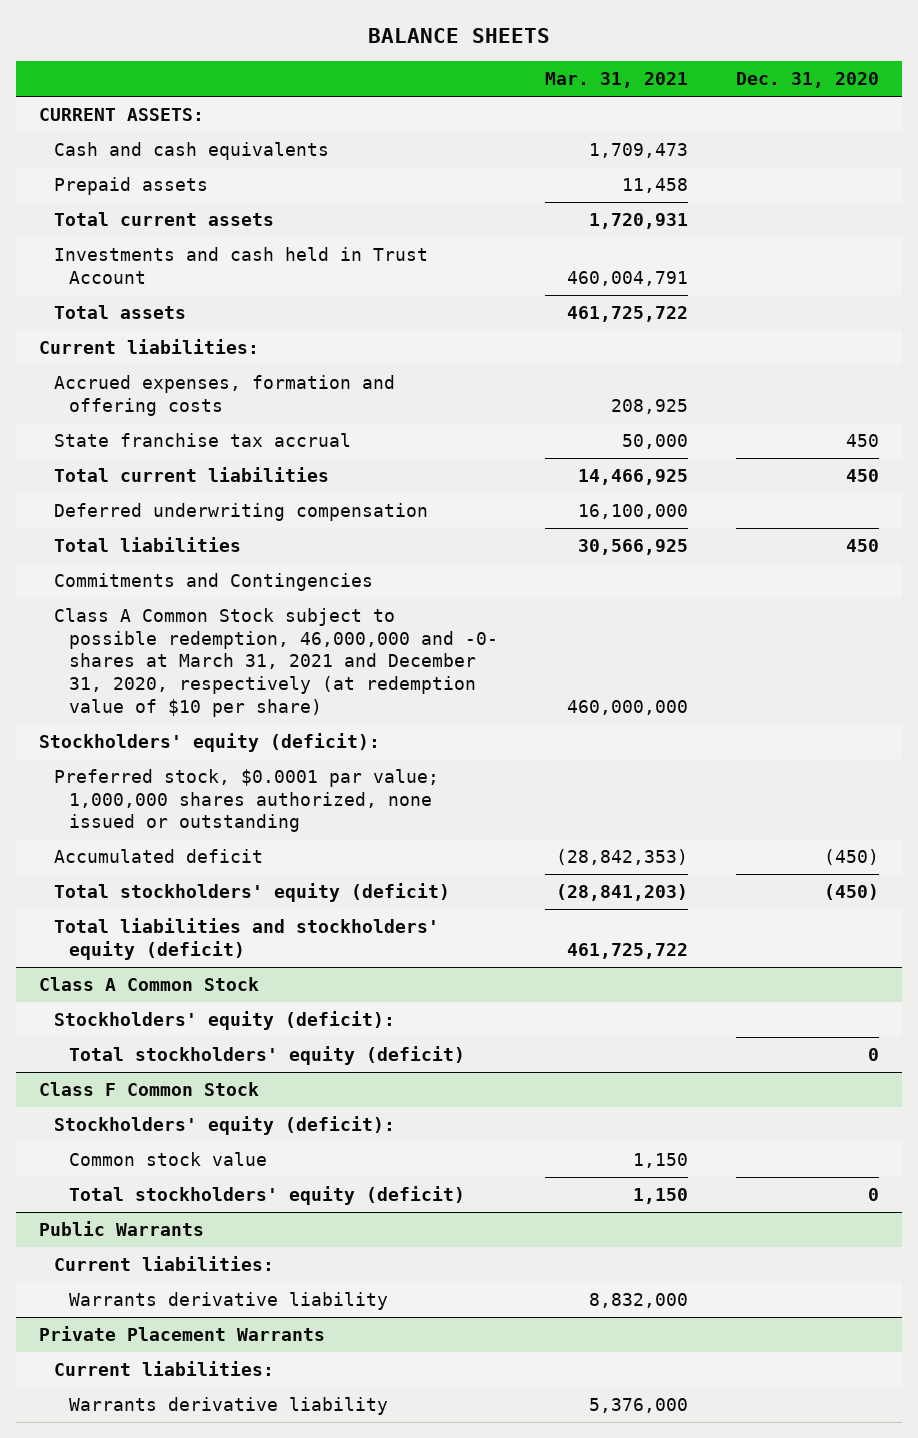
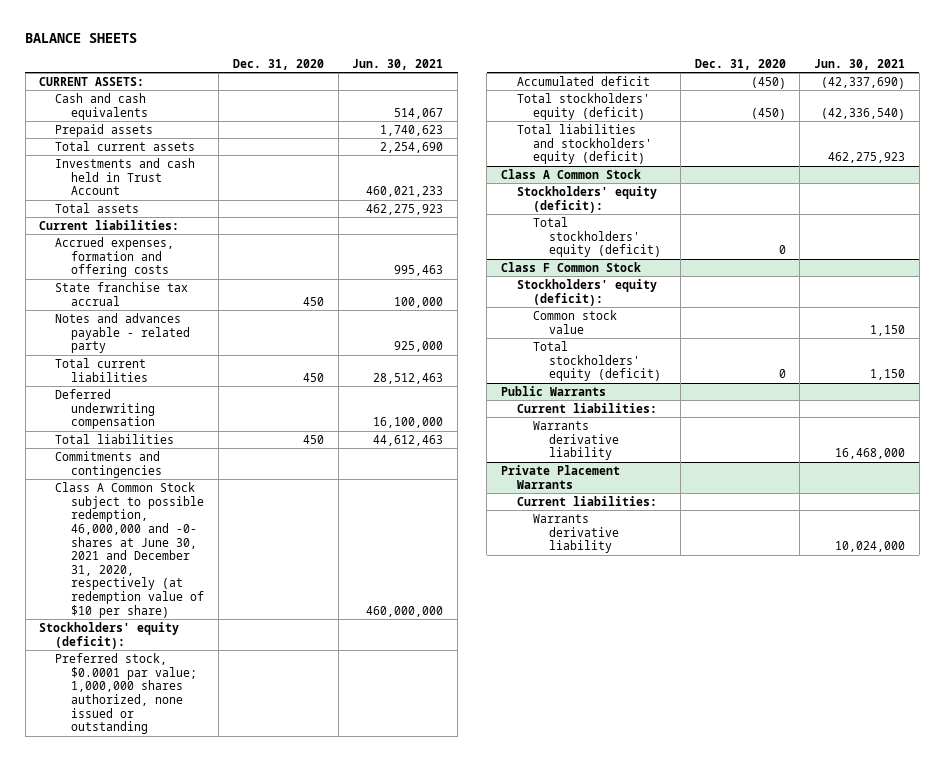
[545,72,689,89] Mar. 31, 2021 -> none
none -> [352,58,444,70] Jun. 30, 2021
none -> [55,312,191,354] Notes and advances payable - related party
[54,573,374,592] Commitments and Contingencies -> [55,450,163,478] Commitments and contingencies
[54,608,499,717] Class A Common Stock subject to possible redemption, 46,000,000 and -0- shares at March 31, 2021 and December 31, 2020, respectively (at redemption value of $10 per share) -> [55,481,205,618] Class A Common Stock subject to possible redemption, 46,000,000 and -0- shares at June 30, 2021 and December 31, 2020, respectively (at redemption value of $10 per share)

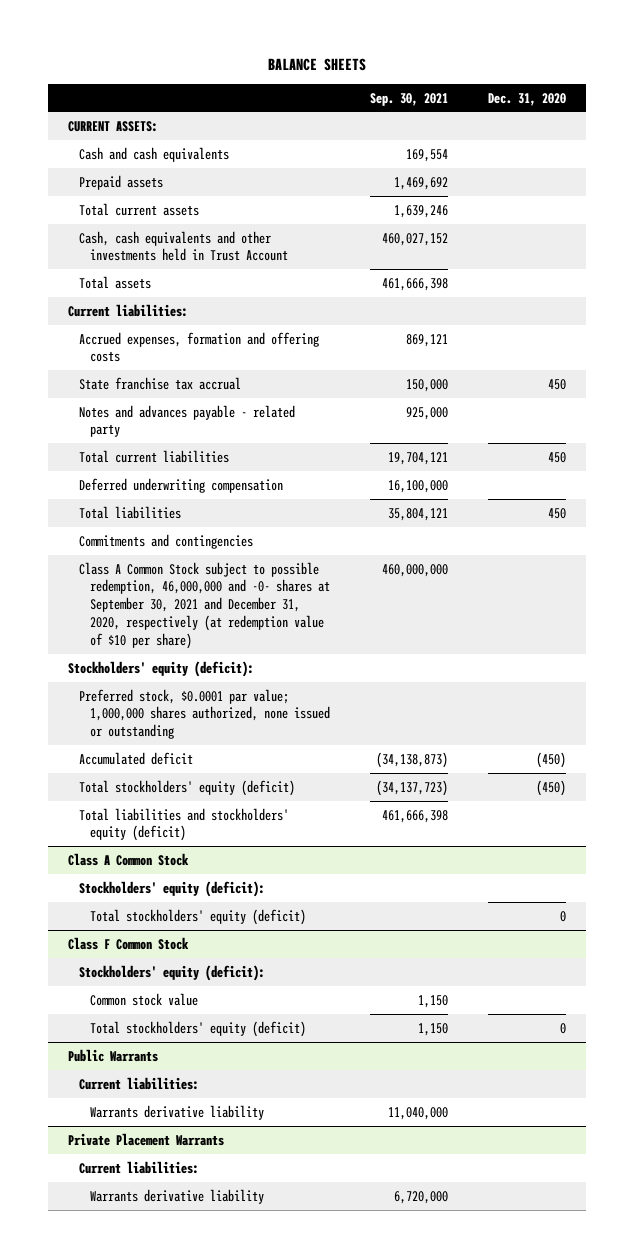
[352,58,444,70] Jun. 30, 2021 -> none
none -> [370,92,449,106] Sep. 30, 2021
[55,157,196,196] Investments and cash held in Trust Account -> [79,230,288,262] Cash, cash equivalents and other investments held in Trust Account
[55,481,205,618] Class A Common Stock subject to possible redemption, 46,000,000 and -0- shares at June 30, 2021 and December 31, 2020, respectively (at redemption value of $10 per share) -> [79,561,330,649] Class A Common Stock subject to possible redemption, 46,000,000 and -0- shares at September 30, 2021 and December 31, 2020, respectively (at redemption value of $10 per share)

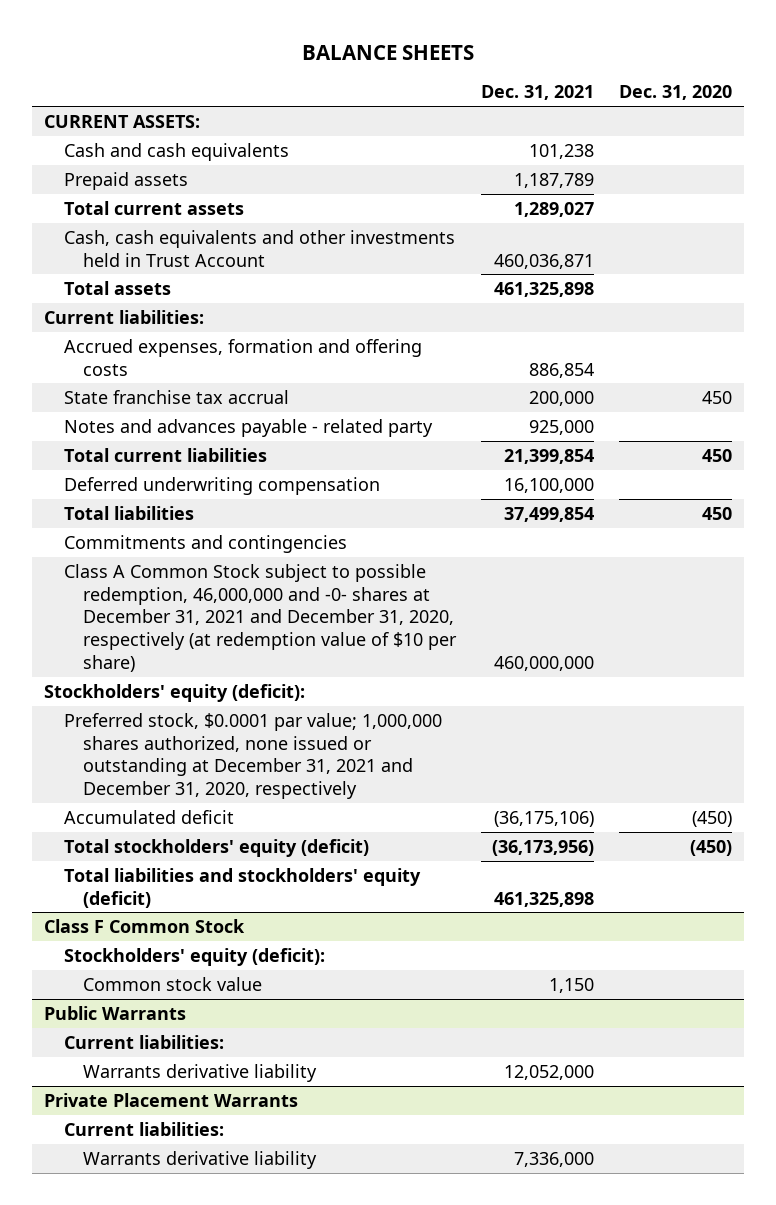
[370,92,449,106] Sep. 30, 2021 -> none
none -> [480,85,594,101] Dec. 31, 2021
[79,561,330,649] Class A Common Stock subject to possible redemption, 46,000,000 and -0- shares at September 30, 2021 and December 31, 2020, respectively (at redemption value of $10 per share) -> [63,563,458,672] Class A Common Stock subject to possible redemption, 46,000,000 and -0- shares at December 31, 2021 and December 31, 2020, respectively (at redemption value of $10 per share)
[79,688,330,740] Preferred stock, $0.0001 par value; 1,000,000 shares authorized, none issued or outstanding -> [63,712,442,800] Preferred stock, $0.0001 par value; 1,000,000 shares authorized, none issued or outstanding at December 31, 2021 and December 31, 2020, respectively
[68,852,190,866] Class A Common Stock -> none
[79,880,266,897] Stockholders' equity (deficit): -> none
[89,908,306,925] Total stockholders' equity (deficit) -> none
[89,1020,306,1037] Total stockholders' equity (deficit) -> none

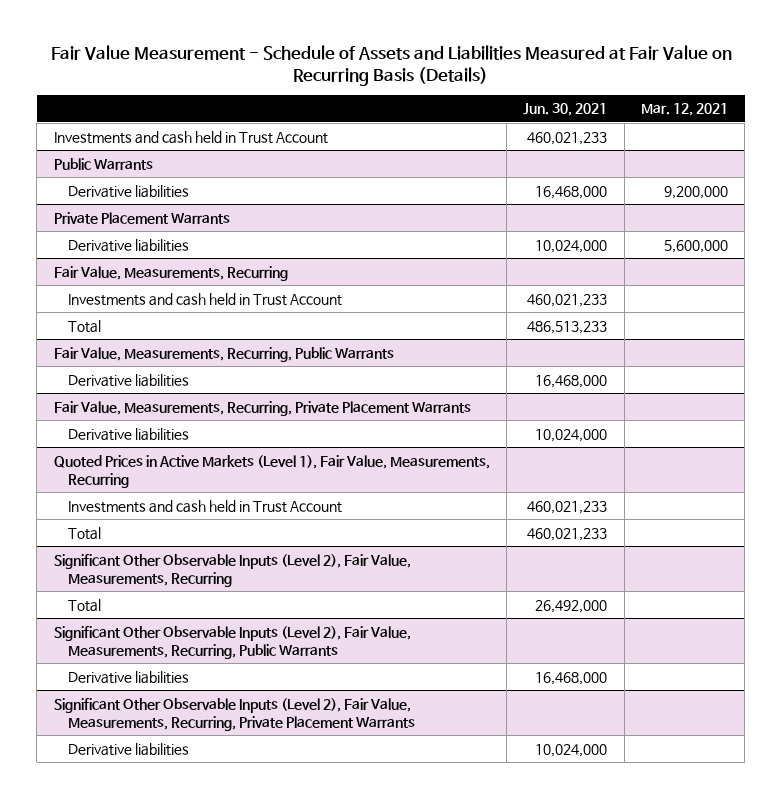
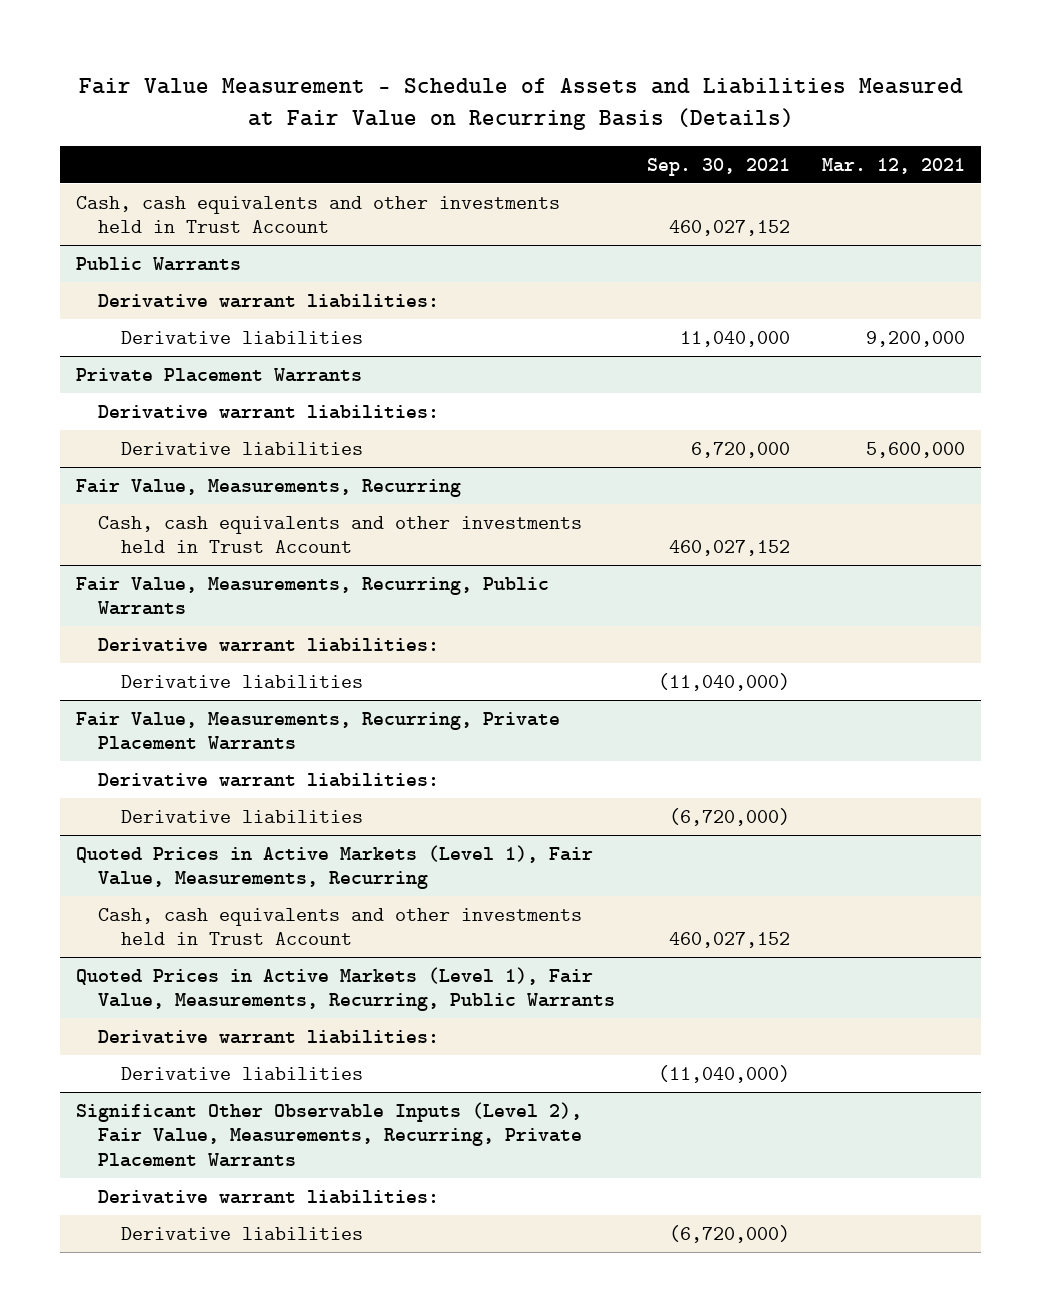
[523,103,608,117] Jun. 30, 2021 -> none
none -> [647,157,791,176] Sep. 30, 2021
[53,130,328,144] Investments and cash held in Trust Account -> [76,195,561,234] Cash, cash equivalents and other investments held in Trust Account
none -> [98,293,440,308] Derivative warrant liabilities:
none -> [98,404,440,419] Derivative warrant liabilities:
[68,319,102,333] Total -> none
[68,292,343,306] Investments and cash held in Trust Account -> [98,515,583,554] Cash, cash equivalents and other investments held in Trust Account
none -> [98,637,440,652] Derivative warrant liabilities:
none -> [98,772,440,787] Derivative warrant liabilities:
[68,526,102,540] Total -> none
[53,553,411,588] Significant Other Observable Inputs (Level 2), Fair Value, Measurements, Recurring -> none
[68,598,102,612] Total -> none
[53,625,411,660] Significant Other Observable Inputs (Level 2), Fair Value, Measurements, Recurring, Public Warrants -> none
[68,670,190,684] Derivative liabilities -> none
[68,499,343,513] Investments and cash held in Trust Account -> [98,907,583,946] Cash, cash equivalents and other investments held in Trust Account
none -> [76,966,616,1012] Quoted Prices in Active Markets (Level 1), Fair Value, Measurements, Recurring, Public Warrants
none -> [98,1029,440,1044] Derivative warrant liabilities:
none -> [120,1066,363,1080] Derivative liabilities
none -> [98,1189,440,1204] Derivative warrant liabilities:

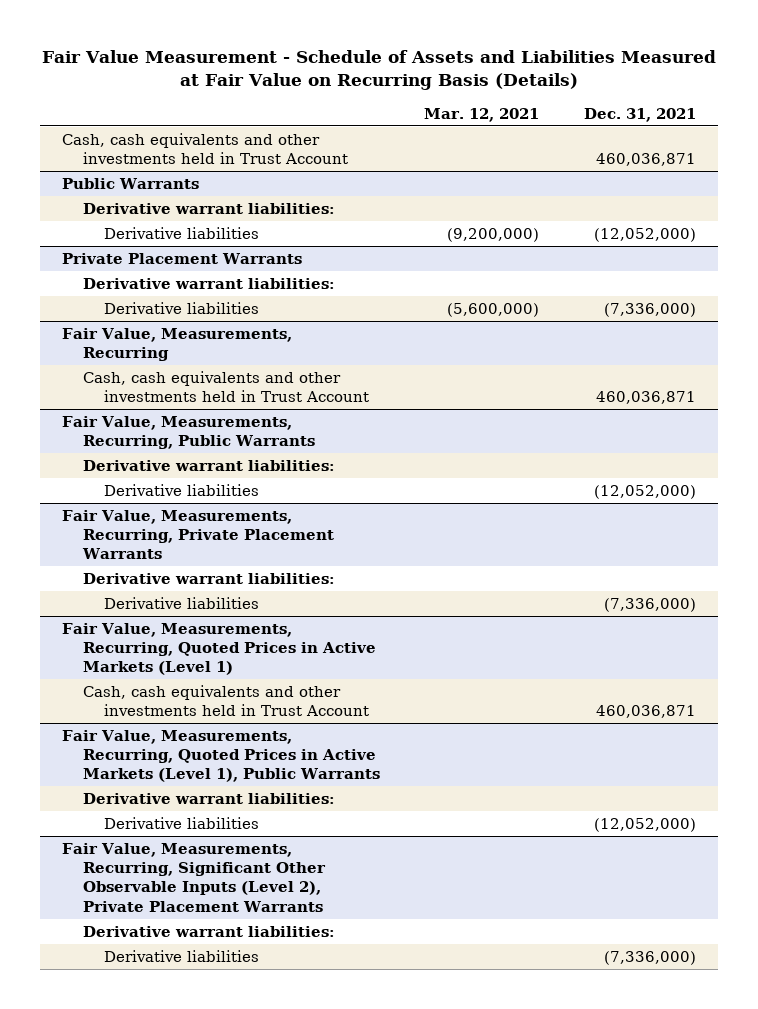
[647,157,791,176] Sep. 30, 2021 -> none
none -> [583,107,696,122] Dec. 31, 2021
[866,330,966,347] 9,200,000 -> [447,227,540,242] (9,200,000)
[866,441,966,458] 5,600,000 -> [447,302,540,317] (5,600,000)
[76,844,594,890] Quoted Prices in Active Markets (Level 1), Fair Value, Measurements, Recurring -> [62,622,377,676] Fair Value, Measurements, Recurring, Quoted Prices in Active Markets (Level 1)
[76,966,616,1012] Quoted Prices in Active Markets (Level 1), Fair Value, Measurements, Recurring, Public Warrants -> [62,729,381,783] Fair Value, Measurements, Recurring, Quoted Prices in Active Markets (Level 1), Public Warrants
[76,1101,583,1168] Significant Other Observable Inputs (Level 2), Fair Value, Measurements, Recurring, Private Placement Warrants -> [62,842,327,912] Fair Value, Measurements, Recurring, Significant Other Observable Inputs (Level 2), Private Placement Warrants

